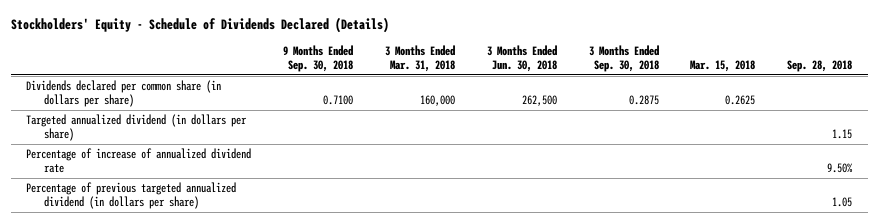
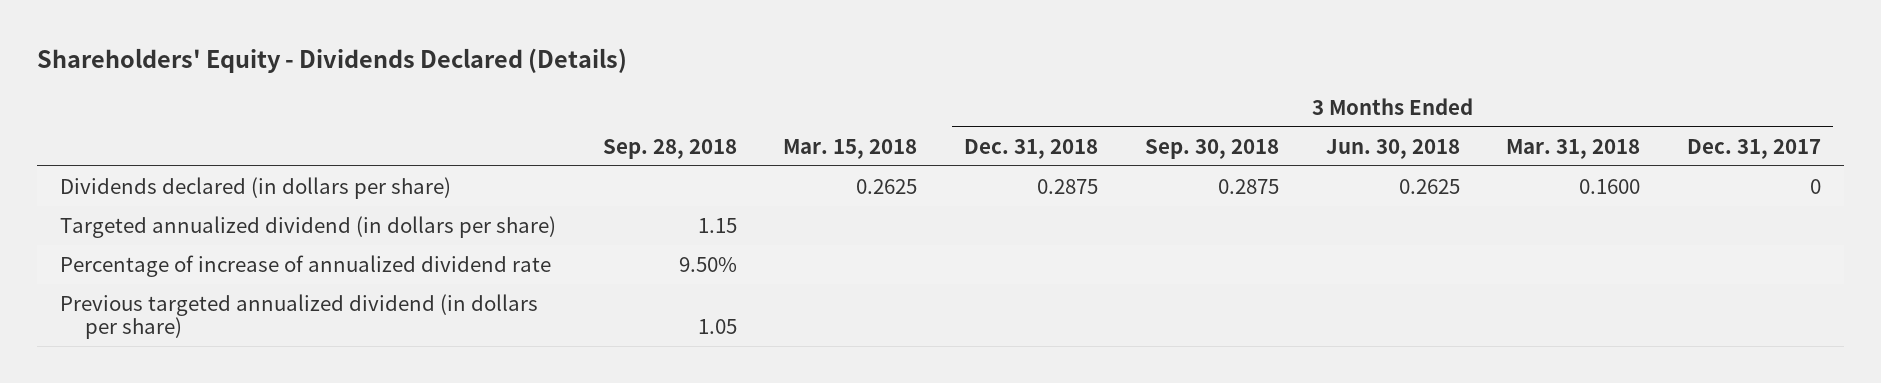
[10,17,389,34] Stockholders' Equity - Schedule of Dividends Declared (Details) -> [36,48,627,74] Shareholders' Equity - Dividends Declared (Details)
[283,44,354,73] 9 Months Ended Sep. 30, 2018 -> none
none -> [964,138,1099,159] Dec. 31, 2018
none -> [1686,138,1821,159] Dec. 31, 2017
[26,80,222,108] Dividends declared per common share (in dollars per share) -> [60,176,452,199] Dividends declared (in dollars per share)
[420,95,456,107] 160,000 -> [1579,178,1641,194] 0.1600
[521,95,557,107] 262,500 -> [1398,178,1460,194] 0.2625
[26,182,237,210] Percentage of previous targeted annualized dividend (in dollars per share) -> [60,293,539,339] Previous targeted annualized dividend (in dollars per share)

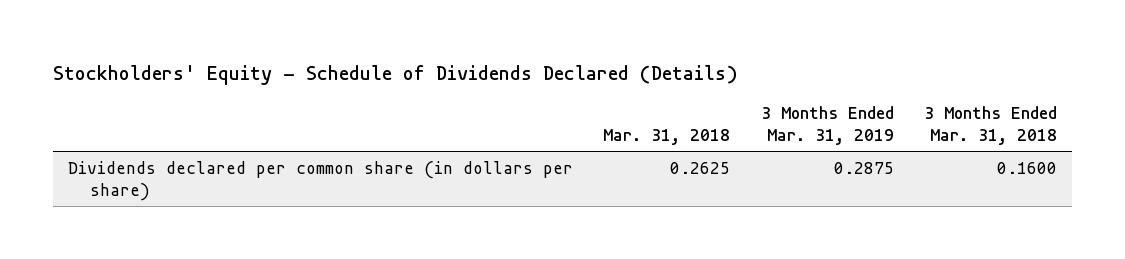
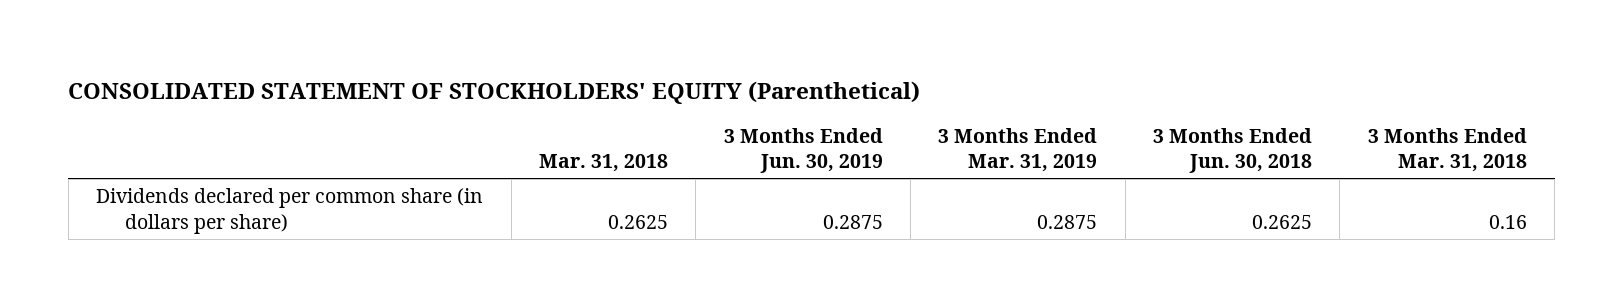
[52,64,738,85] Stockholders' Equity - Schedule of Dividends Declared (Details) -> [68,80,921,104] CONSOLIDATED STATEMENT OF STOCKHOLDERS' EQUITY (Parenthetical)
none -> [723,127,883,174] 3 Months Ended Jun. 30, 2019
none -> [1152,127,1312,174] 3 Months Ended Jun. 30, 2018
[996,161,1057,174] 0.1600 -> [1488,214,1527,229] 0.16

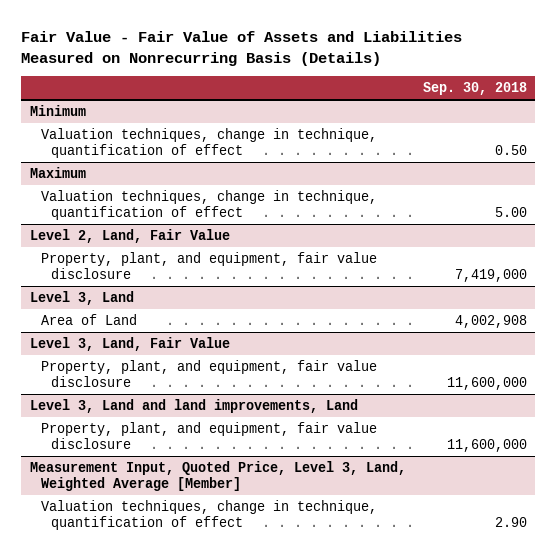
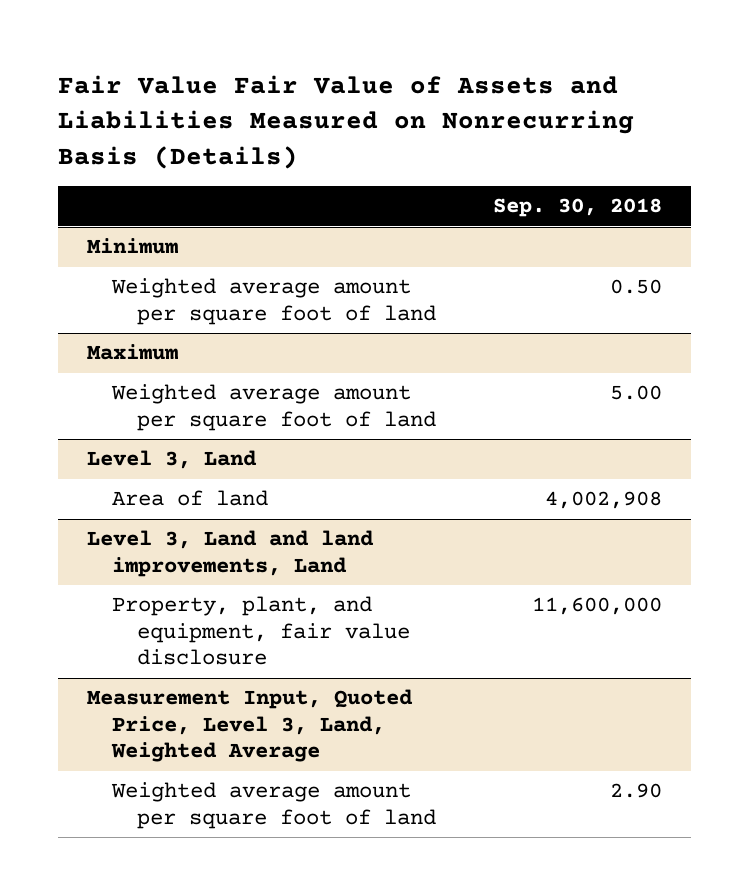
[21,30,463,66] Fair Value - Fair Value of Assets and Liabilities Measured on Nonrecurring Basis (Details) -> [58,75,635,169] Fair Value Fair Value of Assets and Liabilities Measured on Nonrecurring Basis (Details)
[40,127,377,158] Valuation techniques, change in technique, quantification of effect -> [110,278,436,325] Weighted average amount per square foot of land
[29,228,230,243] Level 2, Land, Fair Value -> none
[40,251,377,279] Property, plant, and equipment, fair value disclosure -> none
[40,189,377,220] Valuation techniques, change in technique, quantification of effect -> [110,384,436,431] Weighted average amount per square foot of land
[29,336,230,351] Level 3, Land, Fair Value -> none
[40,359,377,387] Property, plant, and equipment, fair value disclosure -> none
[40,313,137,325] Area of Land -> [111,490,268,507] Area of land
[29,460,406,491] Measurement Input, Quoted Price, Level 3, Land, Weighted Average [Member] -> [87,689,414,763] Measurement Input, Quoted Price, Level 3, Land, Weighted Average
[40,499,377,530] Valuation techniques, change in technique, quantification of effect -> [110,782,436,829] Weighted average amount per square foot of land

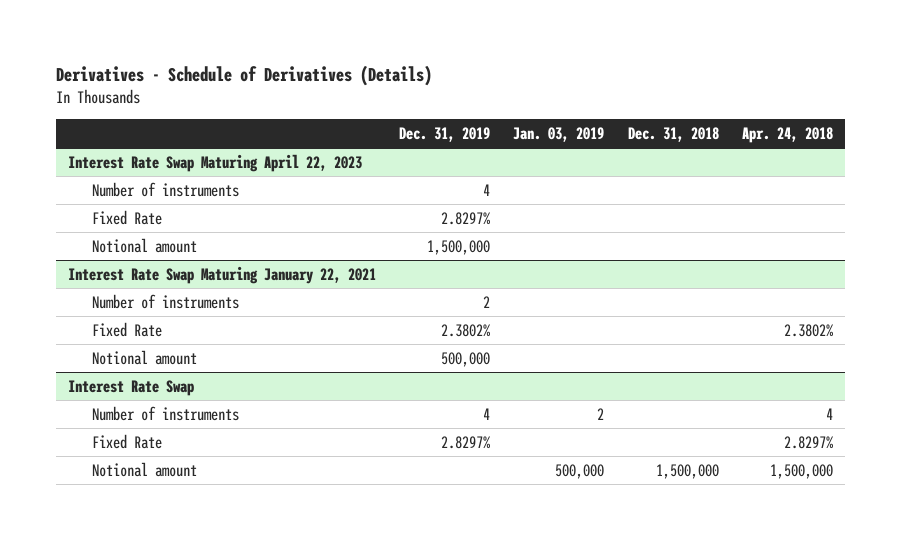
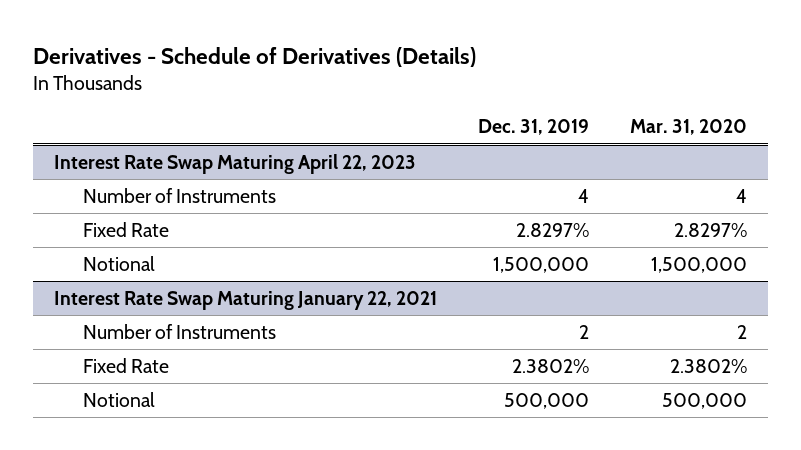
[513,127,605,143] Jan. 03, 2019 -> none
[627,127,719,143] Dec. 31, 2018 -> none
[742,127,834,144] Apr. 24, 2018 -> none
none -> [630,119,748,136] Mar. 31, 2020
[91,181,239,197] Number of instruments -> [83,187,277,203] Number of Instruments
[91,237,197,253] Notional amount -> [83,255,156,271] Notional
[91,293,239,309] Number of instruments -> [83,323,277,339] Number of Instruments
[67,379,194,396] Interest Rate Swap -> none
[91,405,239,421] Number of instruments -> none
[91,433,162,449] Fixed Rate -> none
[91,461,197,477] Notional amount -> none
[91,349,197,365] Notional amount -> [83,391,156,407] Notional

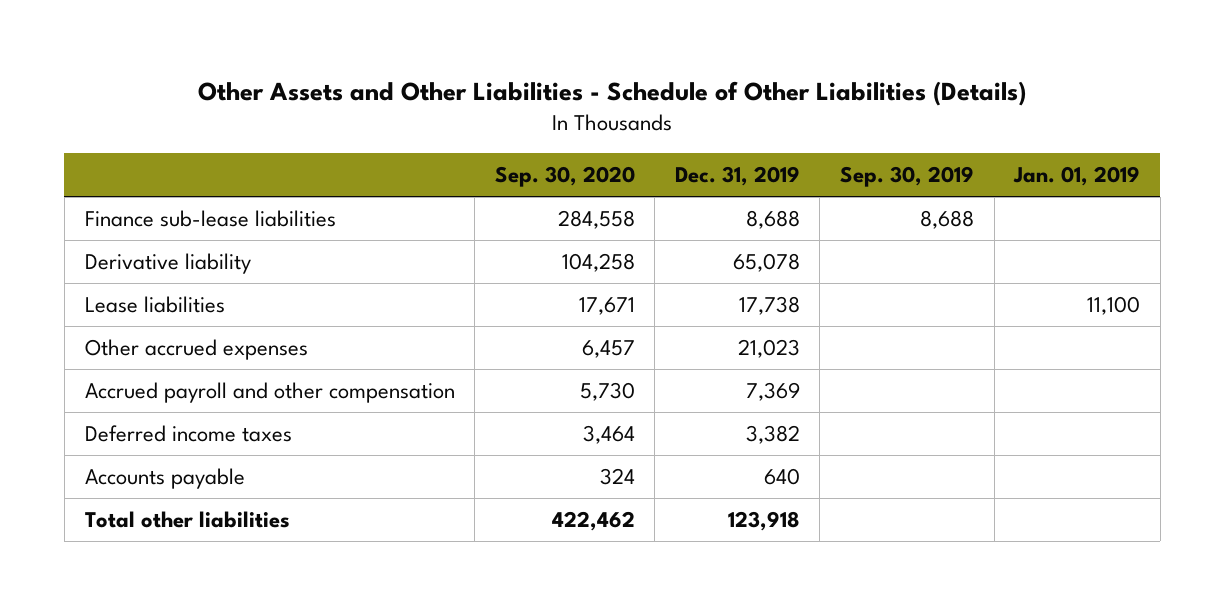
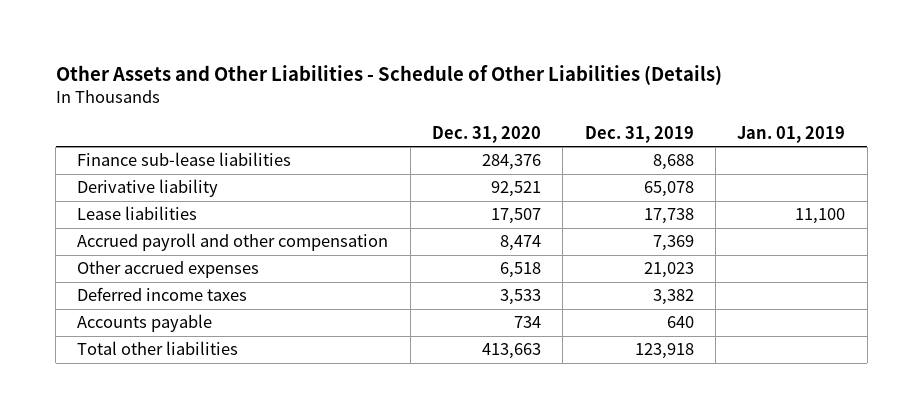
[494,165,635,187] Sep. 30, 2020 -> none
[840,165,975,187] Sep. 30, 2019 -> none
none -> [432,125,542,143] Dec. 31, 2020
[84,339,308,361] Other accrued expenses -> [77,261,260,279] Other accrued expenses

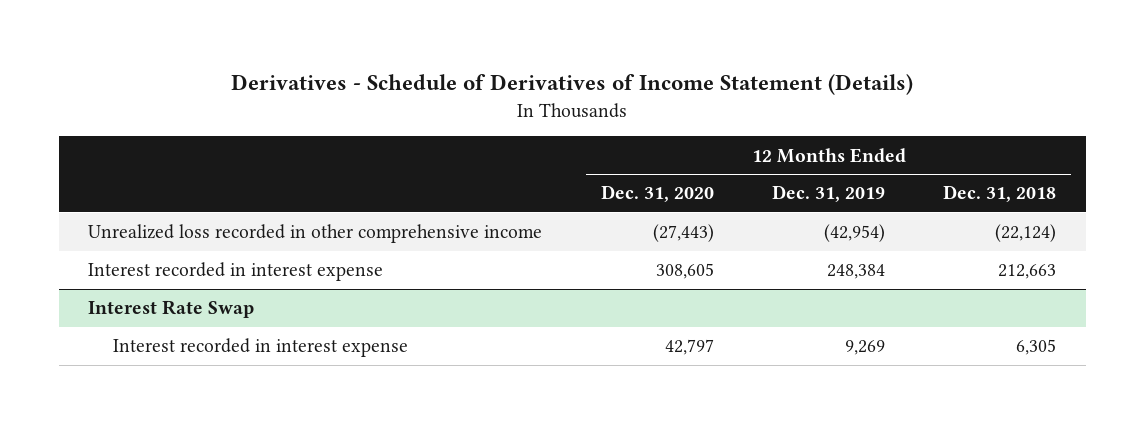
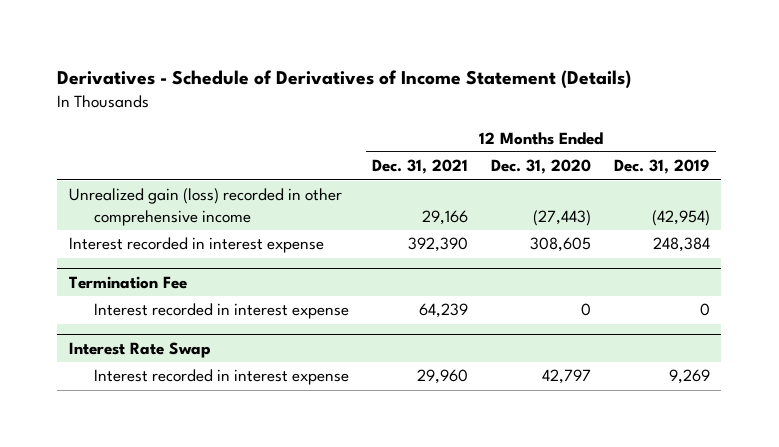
[943,185,1057,203] Dec. 31, 2018 -> none
none -> [371,159,468,175] Dec. 31, 2021
[88,224,543,244] Unrealized loss recorded in other comprehensive income -> [68,188,342,226] Unrealized gain (loss) recorded in other comprehensive income
none -> [68,276,187,290] Termination Fee
none -> [93,303,349,320] Interest recorded in interest expense

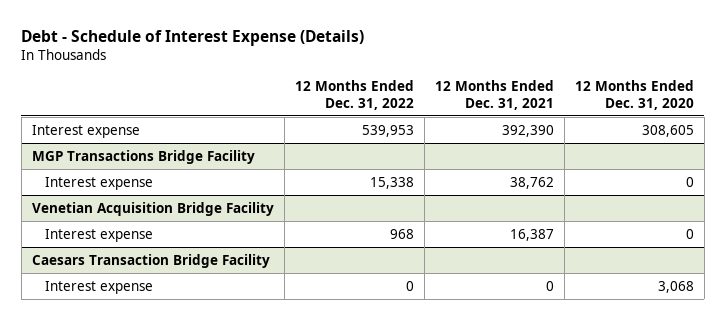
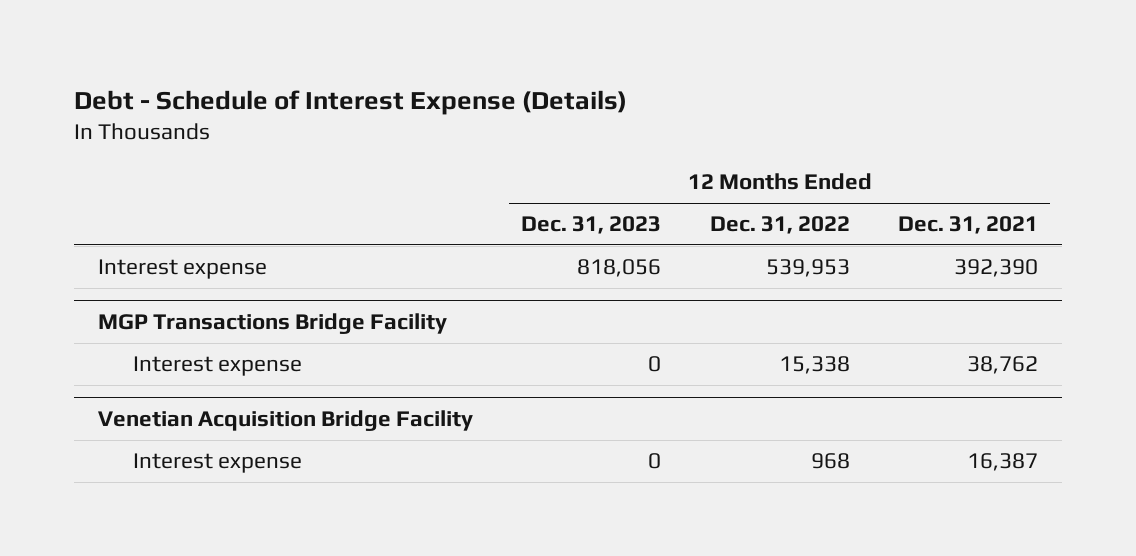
[574,80,694,110] 12 Months Ended Dec. 31, 2020 -> none
none -> [521,216,662,235] Dec. 31, 2023
[31,253,270,268] Caesars Transaction Bridge Facility -> none
[44,280,153,294] Interest expense -> none

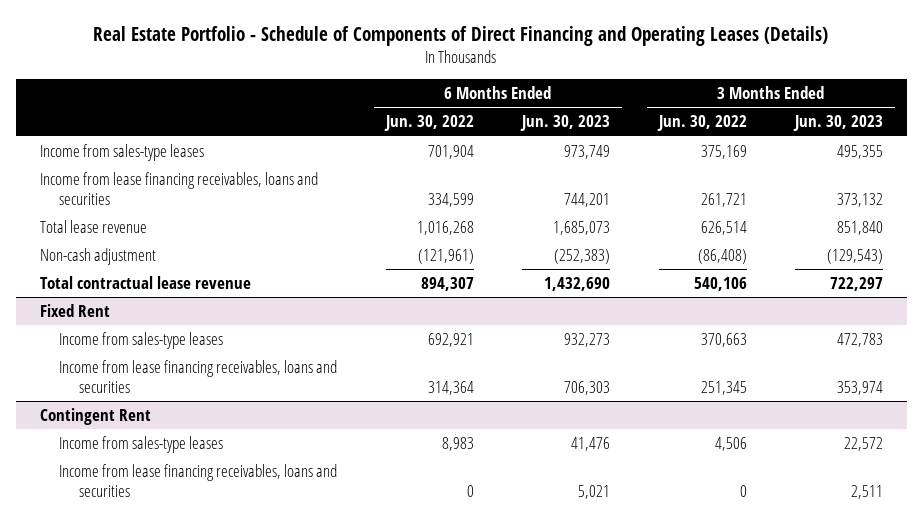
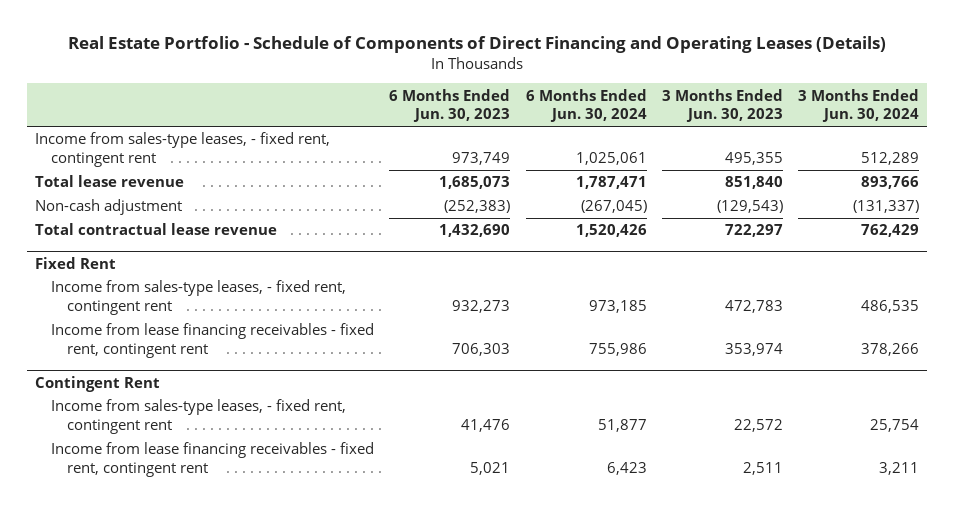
[383,115,474,132] Jun. 30, 2022 -> none
[656,115,747,132] Jun. 30, 2022 -> none
none -> [525,88,647,123] 6 Months Ended Jun. 30, 2024
none -> [798,88,920,123] 3 Months Ended Jun. 30, 2024
[39,171,318,206] Income from lease financing receivables, loans and securities -> none
[39,143,204,161] Income from sales-type leases -> [34,132,330,167] Income from sales-type leases, - fixed rent, contingent rent
[59,331,224,349] Income from sales-type leases -> [50,280,346,315] Income from sales-type leases, - fixed rent, contingent rent
[59,359,338,394] Income from lease financing receivables, loans and securities -> [50,323,374,358] Income from lease financing receivables - fixed rent, contingent rent
[59,435,224,453] Income from sales-type leases -> [50,399,346,434] Income from sales-type leases, - fixed rent, contingent rent
[59,463,338,498] Income from lease financing receivables, loans and securities -> [50,442,374,477] Income from lease financing receivables - fixed rent, contingent rent

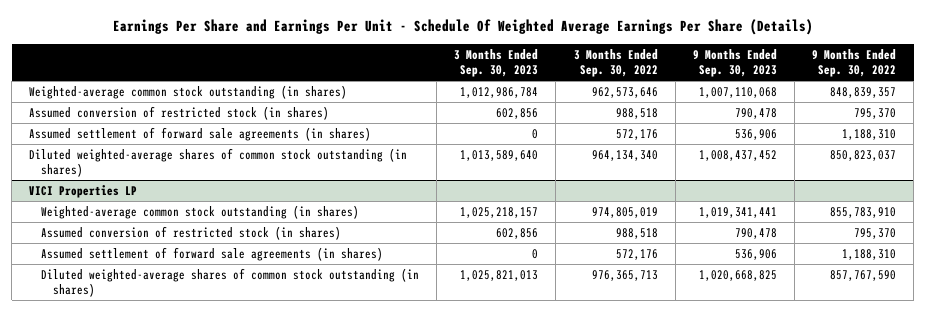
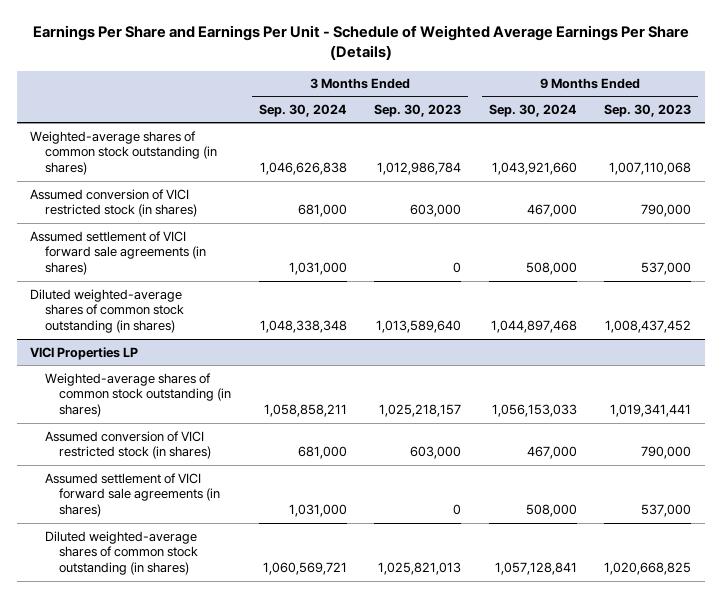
[112,19,813,36] Earnings Per Share and Earnings Per Unit - Schedule Of Weighted Average Earnings Per Share (Details) -> [32,24,689,61] Earnings Per Share and Earnings Per Unit - Schedule of Weighted Average Earnings Per Share (Details)
[573,48,658,77] 3 Months Ended Sep. 30, 2022 -> none
[811,48,896,77] 9 Months Ended Sep. 30, 2022 -> none
none -> [258,103,347,117] Sep. 30, 2024
none -> [488,103,577,117] Sep. 30, 2024
[29,84,348,99] Weighted-average common stock outstanding (in shares) -> [30,130,217,176] Weighted-average shares of common stock outstanding (in shares)
[29,105,330,120] Assumed conversion of restricted stock (in shares) -> [30,188,197,218] Assumed conversion of VICI restricted stock (in shares)
[496,107,539,119] 602,856 -> [410,204,462,218] 603,000
[734,107,777,119] 790,478 -> [641,204,692,218] 790,000
[29,126,372,141] Assumed settlement of forward sale agreements (in shares) -> [30,230,206,276] Assumed settlement of VICI forward sale agreements (in shares)
[734,128,777,140] 536,906 -> [641,262,692,276] 537,000
[41,204,360,219] Weighted-average common stock outstanding (in shares) -> [44,372,232,418] Weighted-average shares of common stock outstanding (in shares)
[41,225,342,240] Assumed conversion of restricted stock (in shares) -> [44,430,212,460] Assumed conversion of VICI restricted stock (in shares)
[496,227,539,239] 602,856 -> [410,446,462,460] 603,000
[734,227,777,239] 790,478 -> [641,446,692,460] 790,000
[41,246,384,261] Assumed settlement of forward sale agreements (in shares) -> [44,472,221,518] Assumed settlement of VICI forward sale agreements (in shares)
[734,248,777,260] 536,906 -> [641,504,692,518] 537,000

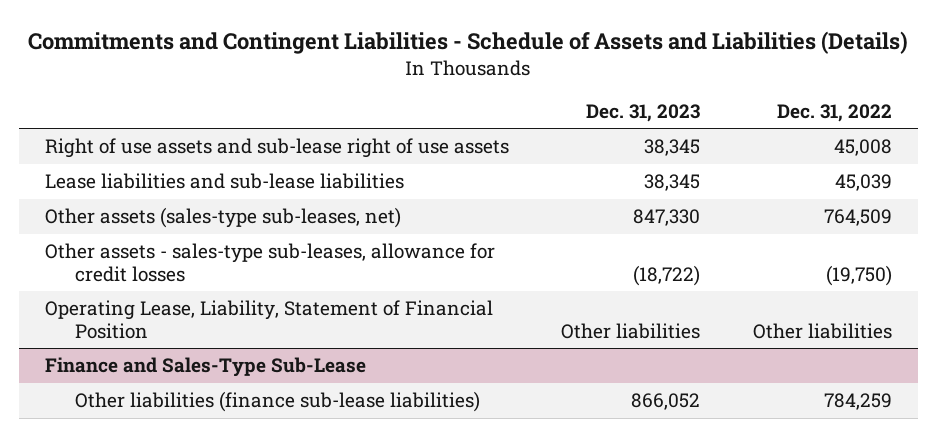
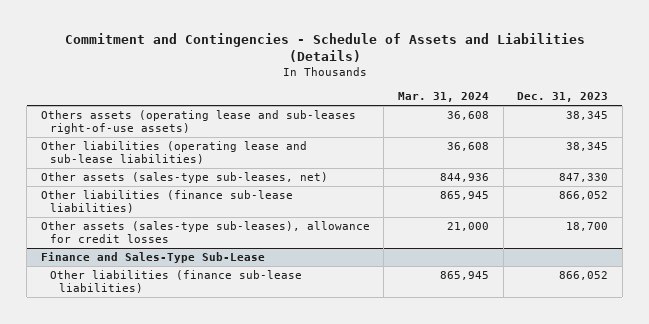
[28,30,909,54] Commitments and Contingent Liabilities - Schedule of Assets and Liabilities (Details) -> [64,32,585,63] Commitment and Contingencies - Schedule of Assets and Liabilities (Details)
[776,103,892,122] Dec. 31, 2022 -> none
none -> [398,92,490,103] Mar. 31, 2024
[45,138,510,159] Right of use assets and sub-lease right of use assets -> [40,110,356,135] Others assets (operating lease and sub-leases right-of-use assets)
[45,173,405,190] Lease liabilities and sub-lease liabilities -> [40,141,307,165] Other liabilities (operating lease and sub-lease liabilities)
[45,300,494,339] Operating Lease, Liability, Statement of Financial Position -> none
none -> [40,190,293,214] Other liabilities (finance sub-lease liabilities)
[45,243,496,282] Other assets - sales-type sub-leases, allowance for credit losses -> [40,221,370,244] Other assets (sales-type sub-leases), allowance for credit losses
[633,264,701,286] (18,722) -> [566,222,609,232] 18,700

